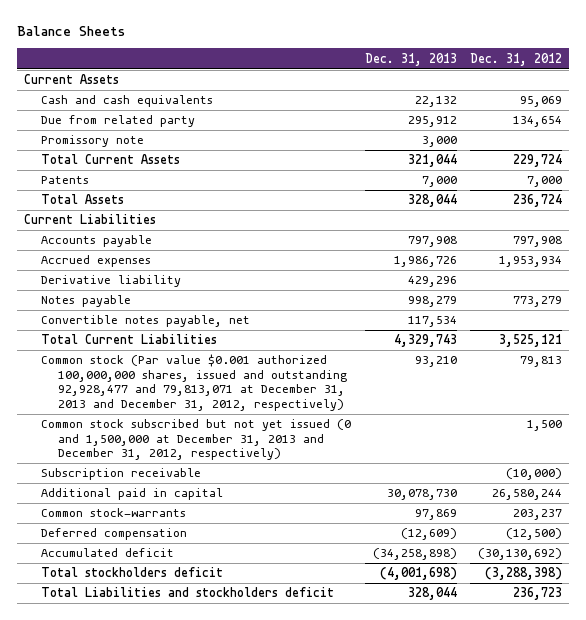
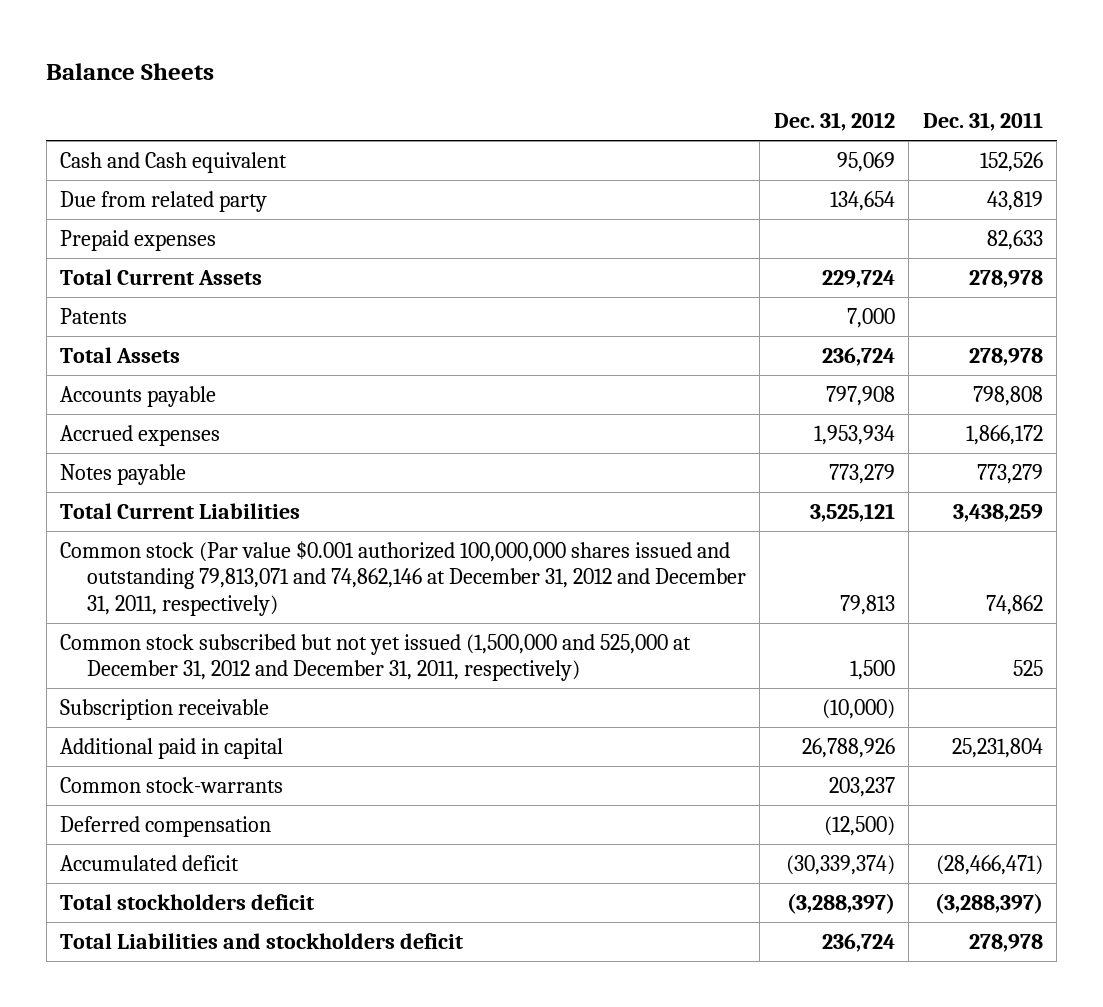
[364,52,457,66] Dec. 31, 2013 -> none
none -> [922,111,1043,131] Dec. 31, 2011
[23,74,119,85] Current Assets -> none
[40,95,213,108] Cash and cash equivalents -> [60,151,288,173] Cash and Cash equivalent
[40,135,144,148] Promissory note -> none
none -> [60,229,217,251] Prepaid expenses
[23,214,156,225] Current Liabilities -> none
[40,275,181,288] Derivative liability -> none
[40,315,250,328] Convertible notes payable, net -> none
[40,354,347,411] Common stock (Par value $0.001 authorized 100,000,000 shares, issued and outstanding 92,928,477 and 79,813,071 at December 31, 2013 and December 31, 2012, respectively) -> [60,540,746,616] Common stock (Par value $0.001 authorized 100,000,000 shares issued and outstanding 79,813,071 and 74,862,146 at December 31, 2012 and December 31, 2011, respectively)
[40,419,351,461] Common stock subscribed but not yet issued (0 and 1,500,000 at December 31, 2013 and December 31, 2012, respectively) -> [60,633,692,682] Common stock subscribed but not yet issued (1,500,000 and 525,000 at December 31, 2012 and December 31, 2011, respectively)
[492,489,563,501] 26,580,244 -> [801,737,895,758] 26,788,926
[478,548,563,561] (30,130,692) -> [785,854,895,875] (30,339,374)
[485,567,563,581] (3,288,398) -> [786,892,895,914] (3,288,397)
[513,587,563,601] 236,723 -> [821,932,895,952] 236,724

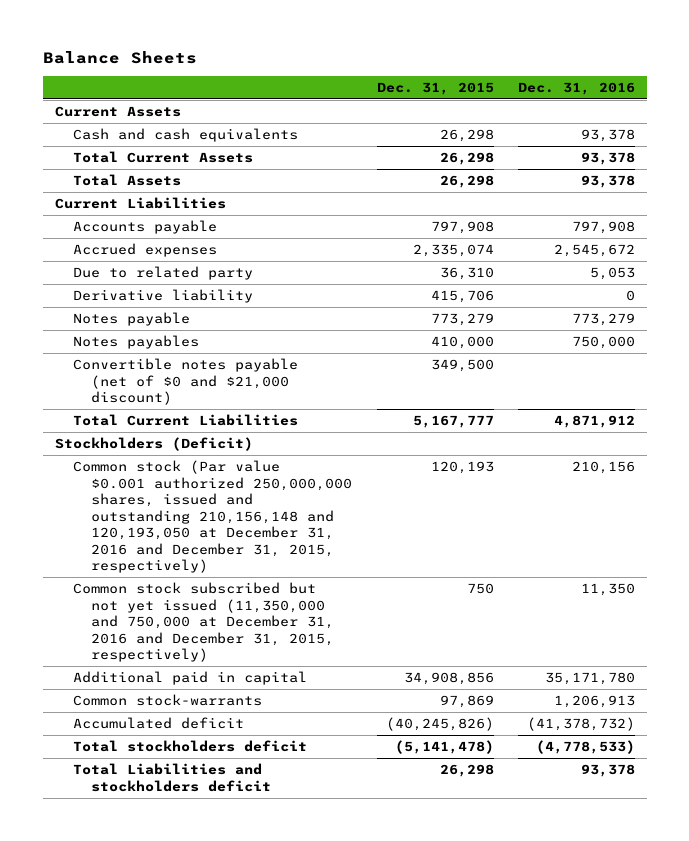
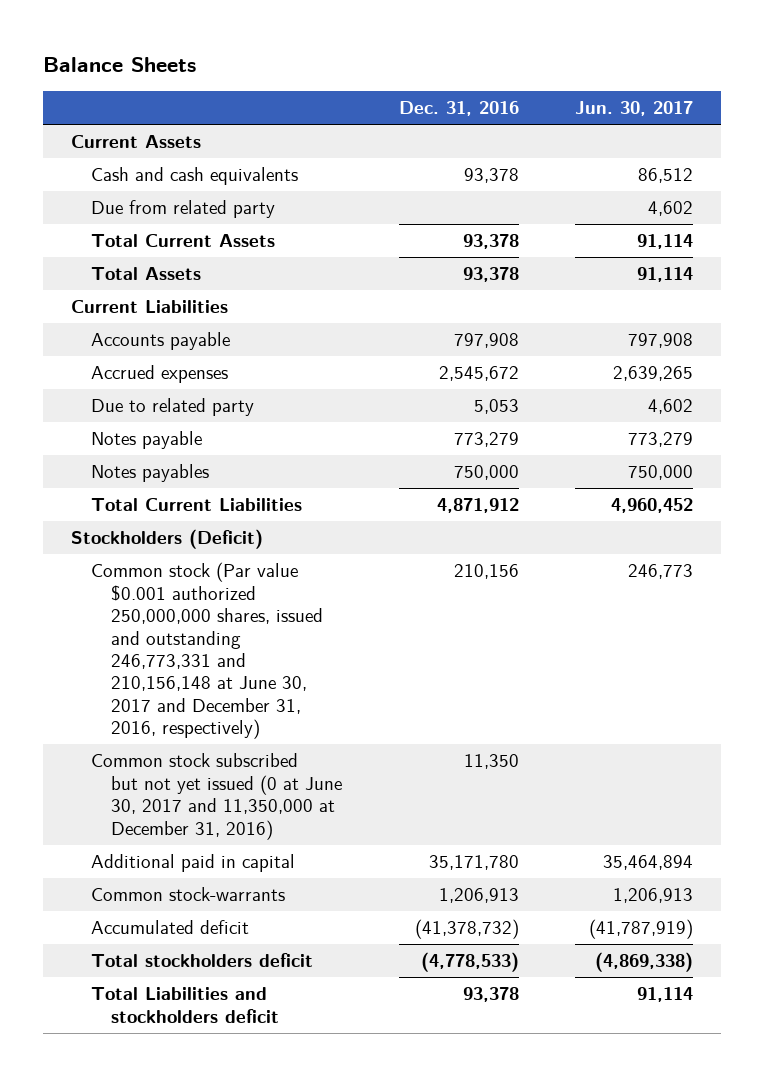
[376,81,494,95] Dec. 31, 2015 -> none
none -> [574,101,693,117] Jun. 30, 2017
none -> [91,200,276,219] Due from related party
[73,289,254,304] Derivative liability -> none
[73,358,299,406] Convertible notes payable (net of $0 and $21,000 discount) -> none
[73,460,353,574] Common stock (Par value $0.001 authorized 250,000,000 shares, issued and outstanding 210,156,148 and 120,193,050 at December 31, 2016 and December 31, 2015, respectively) -> [91,562,324,740] Common stock (Par value $0.001 authorized 250,000,000 shares, issued and outstanding 246,773,331 and 210,156,148 at June 30, 2017 and December 31, 2016, respectively)
[73,582,335,663] Common stock subscribed but not yet issued (11,350,000 and 750,000 at December 31, 2016 and December 31, 2015, respectively) -> [91,753,343,840] Common stock subscribed but not yet issued (0 at June 30, 2017 and 11,350,000 at December 31, 2016)

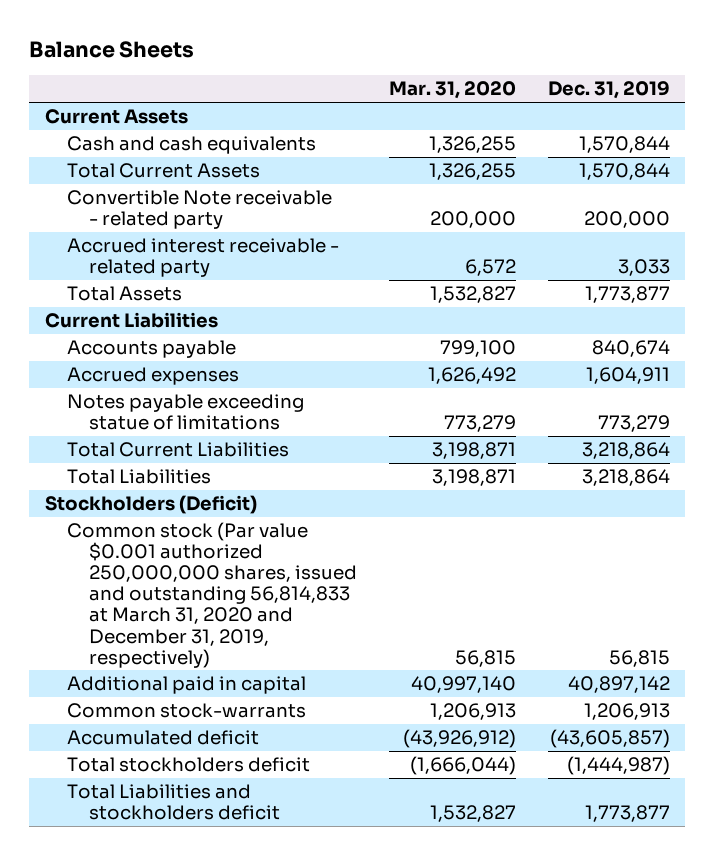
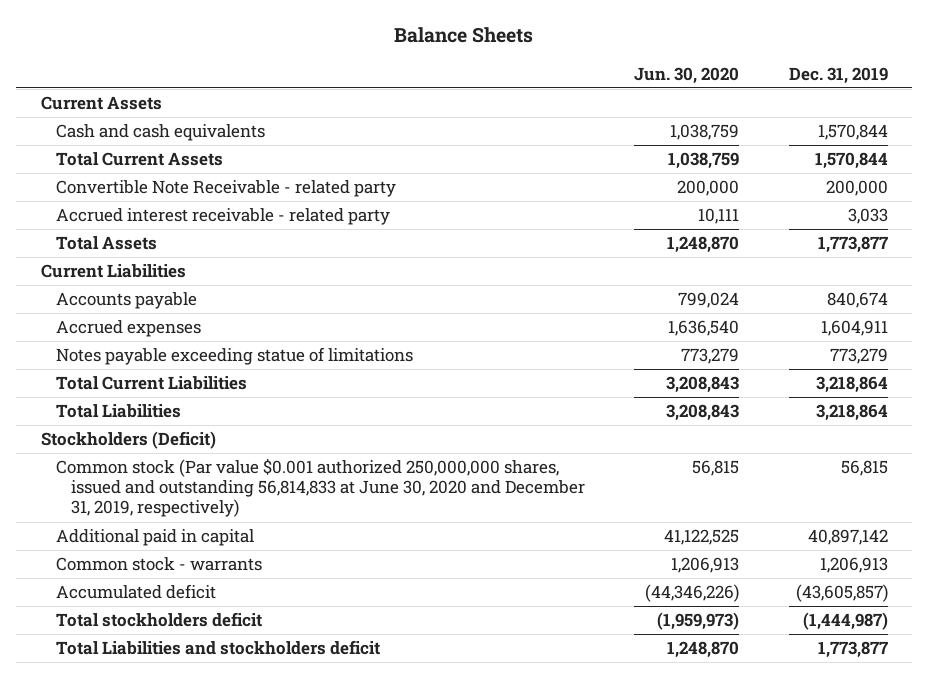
[388,81,516,100] Mar. 31, 2020 -> none
none -> [634,66,740,84] Jun. 30, 2020
[66,190,332,230] Convertible Note receivable - related party -> [55,180,396,198] Convertible Note Receivable - related party
[66,522,358,668] Common stock (Par value $0.001 authorized 250,000,000 shares, issued and outstanding 56,814,833 at March 31, 2020 and December 31, 2019, respectively) -> [55,458,585,518] Common stock (Par value $0.001 authorized 250,000,000 shares, issued and outstanding 56,814,833 at June 30, 2020 and December 31, 2019, respectively)
[66,703,306,719] Common stock-warrants -> [55,557,262,572] Common stock - warrants

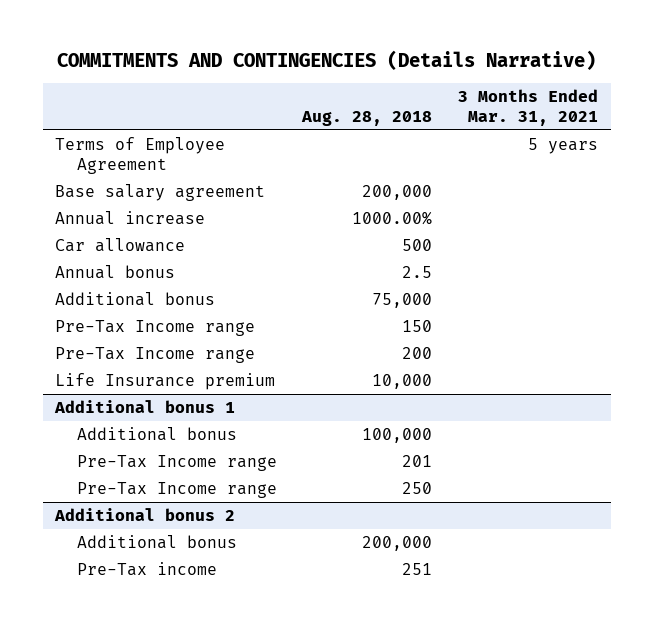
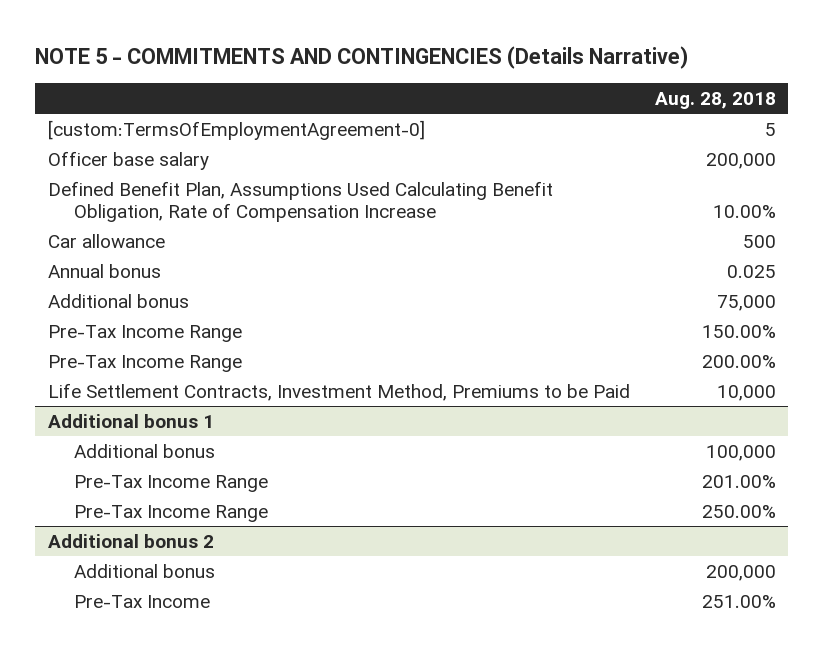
[56,50,596,71] COMMITMENTS AND CONTINGENCIES (Details Narrative) -> [35,46,689,70] NOTE 5 - COMMITMENTS AND CONTINGENCIES (Details Narrative)
[458,89,599,126] 3 Months Ended Mar. 31, 2021 -> none
[55,136,226,174] Terms of Employee Agreement -> none
[55,210,206,225] Annual increase -> none
none -> [47,119,425,140] [custom:TermsOfEmploymentAgreement-0]
[55,183,266,201] Base salary agreement -> [47,150,209,170] Officer base salary
none -> [47,180,553,222] Defined Benefit Plan, Assumptions Used Calculating Benefit Obligation, Rate of Compensation Increase
[402,265,433,278] 2.5 -> [726,264,776,278] 0.025
[55,319,256,336] Pre-Tax Income range -> [47,324,242,342] Pre-Tax Income Range
[402,319,433,332] 150 -> [701,324,776,338] 150.00%
[55,346,256,363] Pre-Tax Income range -> [47,354,242,372] Pre-Tax Income Range
[402,346,433,359] 200 -> [701,354,776,368] 200.00%
[55,372,276,390] Life Insurance premium -> [47,382,630,401] Life Settlement Contracts, Investment Method, Premiums to be Paid
[76,454,277,471] Pre-Tax Income range -> [73,474,268,492] Pre-Tax Income Range
[402,454,433,467] 201 -> [701,474,776,488] 201.00%
[76,481,277,498] Pre-Tax Income range -> [73,504,268,522] Pre-Tax Income Range
[402,481,433,494] 250 -> [701,504,776,518] 250.00%
[76,561,217,576] Pre-Tax income -> [73,594,210,608] Pre-Tax Income
[402,562,433,575] 251 -> [701,594,776,608] 251.00%

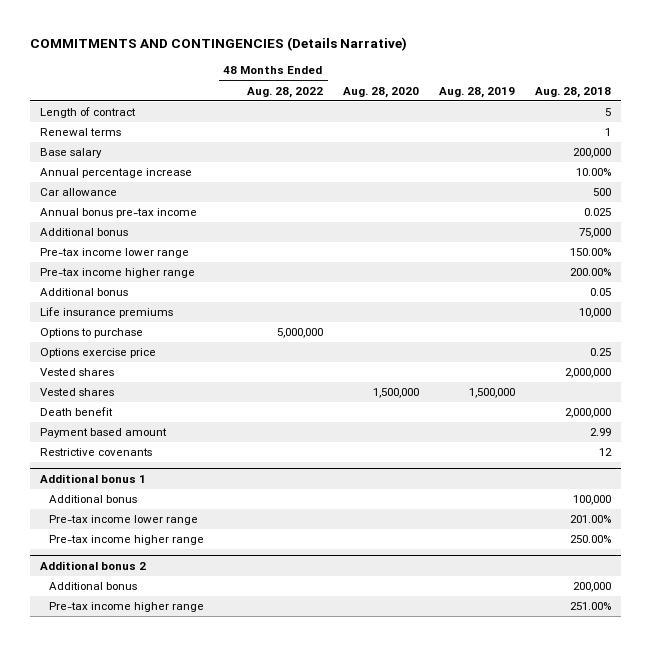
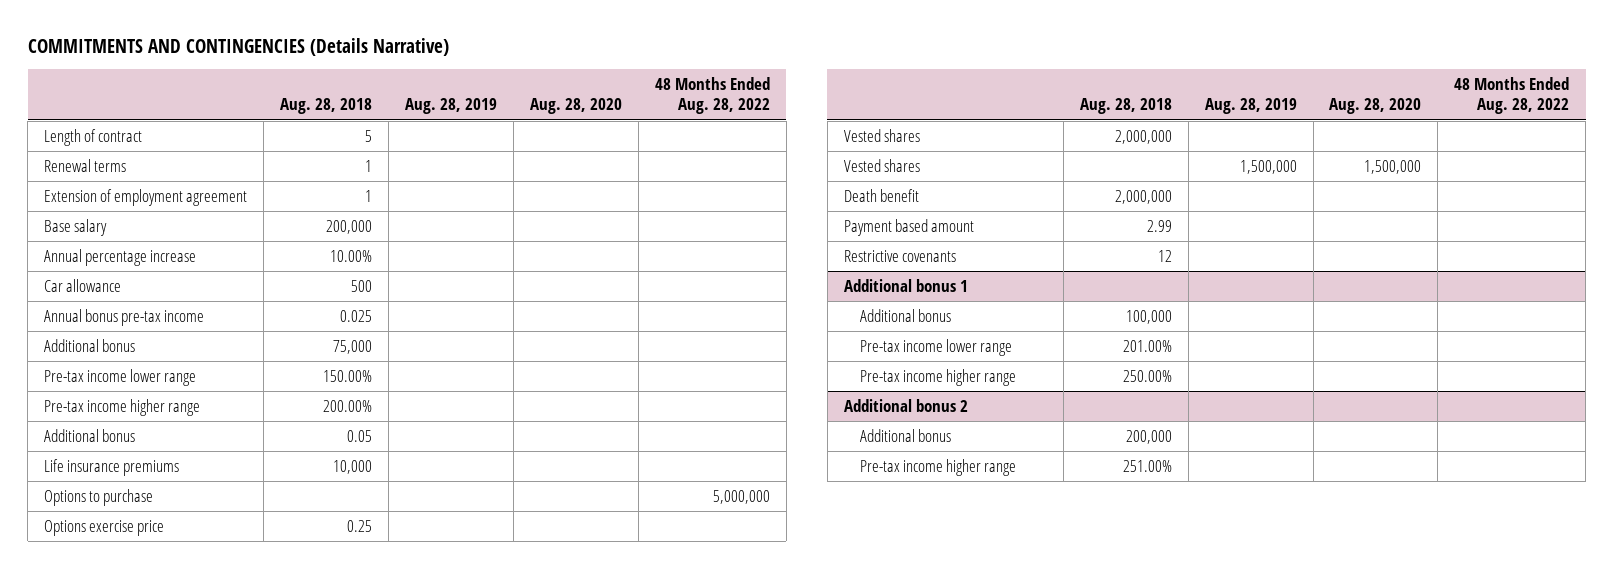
none -> [44,188,248,206] Extension of employment agreement

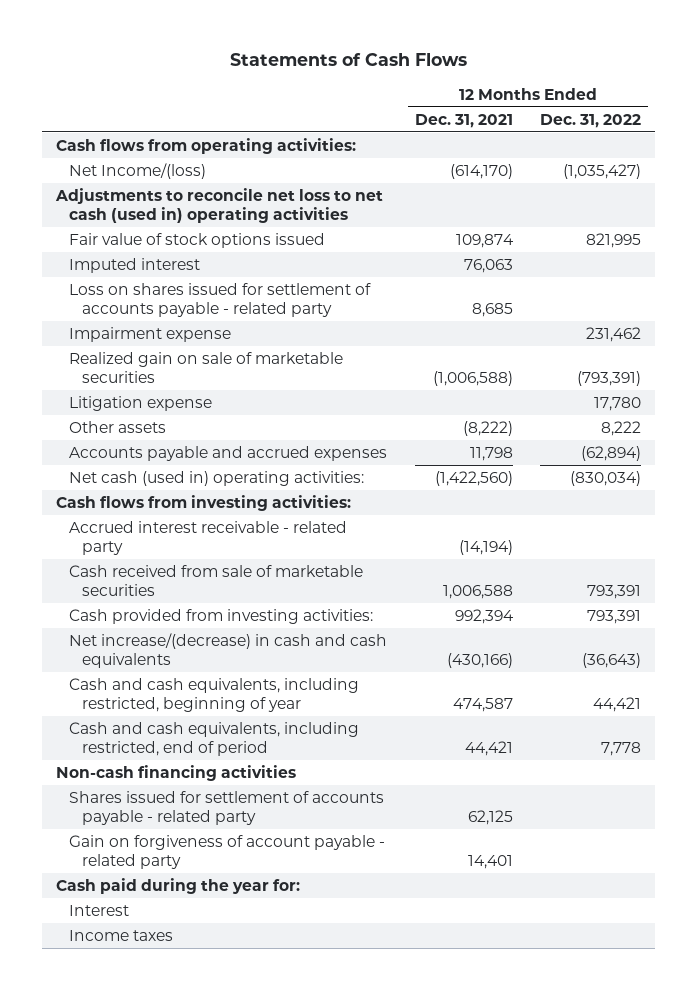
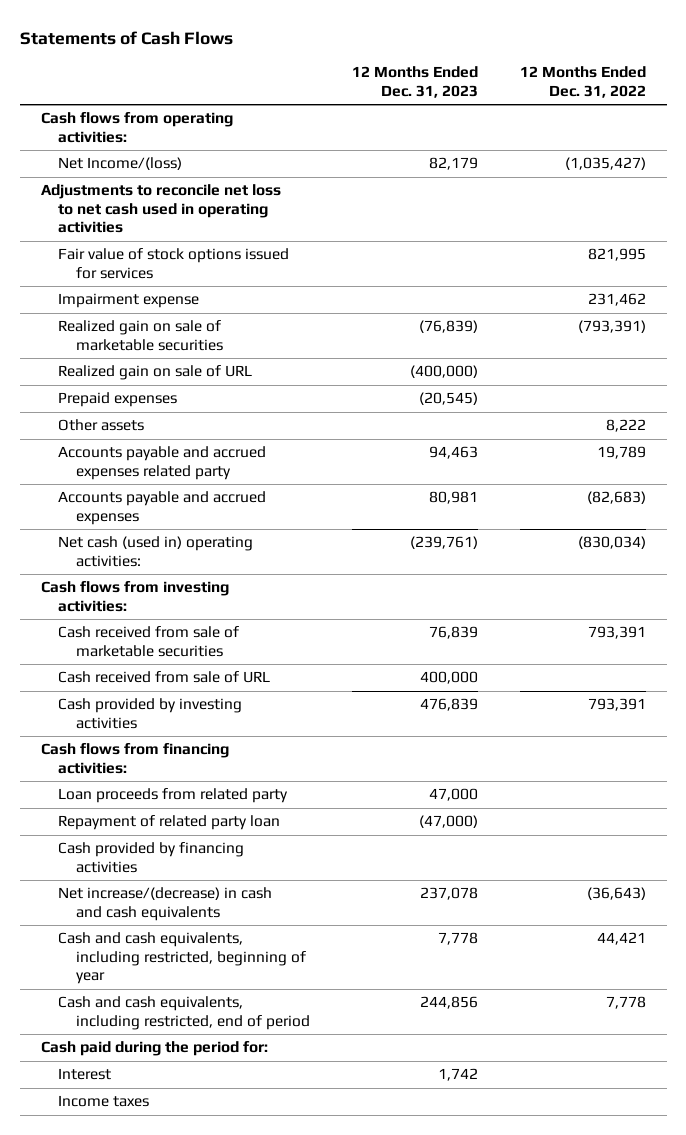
[414,113,513,128] Dec. 31, 2021 -> none
none -> [351,66,478,98] 12 Months Ended Dec. 31, 2023
[68,257,200,273] Imputed interest -> none
[68,282,371,318] Loss on shares issued for settlement of accounts payable - related party -> none
[55,187,384,224] Adjustments to reconcile net loss to net cash (used in) operating activities -> [40,184,281,234] Adjustments to reconcile net loss to net cash used in operating activities
[68,232,325,248] Fair value of stock options issued -> [58,248,290,279] Fair value of stock options issued for services
[68,395,212,411] Litigation expense -> none
none -> [58,365,253,381] Realized gain on sale of URL
none -> [58,392,178,408] Prepaid expenses
none -> [58,446,267,480] Accounts payable and accrued expenses related party
[581,445,642,461] (62,894) -> [586,491,646,505] (82,683)
[68,520,347,556] Accrued interest receivable - related party -> none
none -> [58,671,271,684] Cash received from sale of URL
[68,608,373,624] Cash provided from investing activities: -> [58,698,243,729] Cash provided by investing activities
none -> [40,743,229,774] Cash flows from financing activities:
none -> [58,788,289,804] Loan proceeds from related party
none -> [58,815,281,831] Repayment of related party loan
none -> [58,842,245,873] Cash provided by financing activities
[56,764,297,781] Non-cash financing activities -> none
[68,790,384,826] Shares issued for settlement of accounts payable - related party -> none
[68,834,385,870] Gain on forgiveness of account payable - related party -> none
[56,877,301,894] Cash paid during the year for: -> [40,1041,268,1057] Cash paid during the period for:

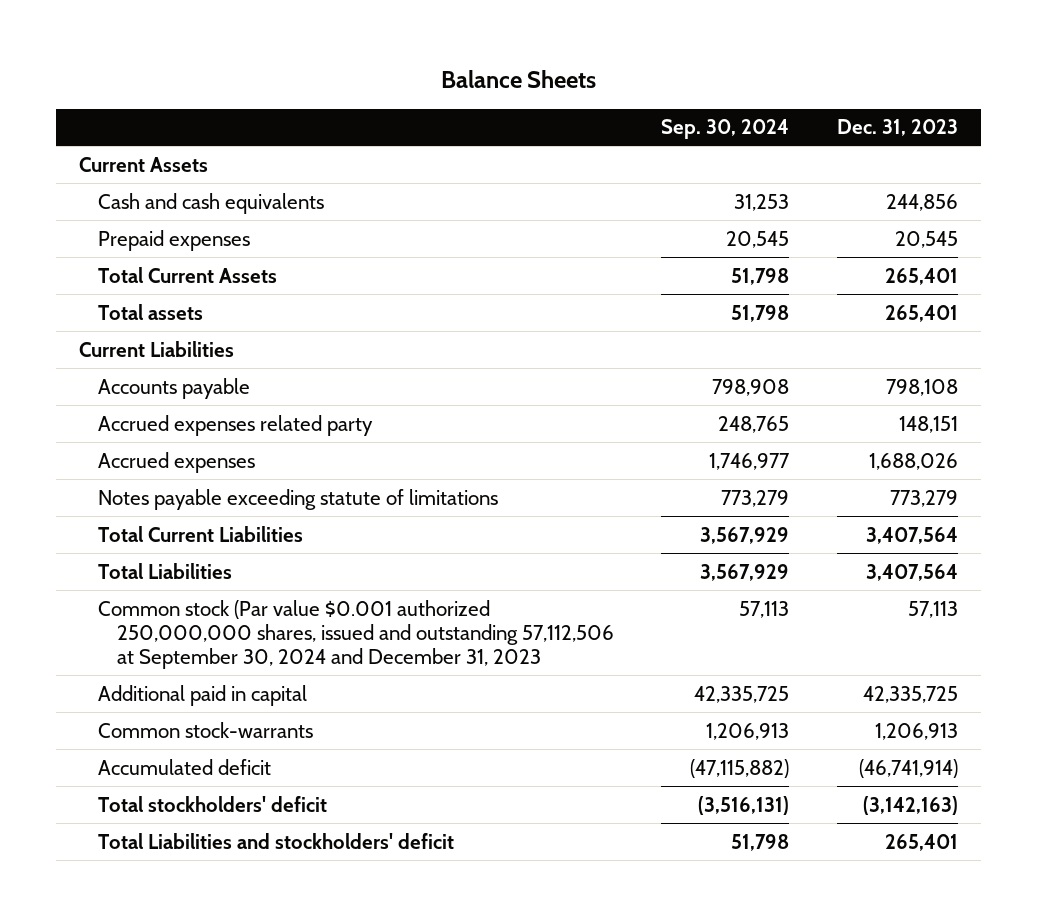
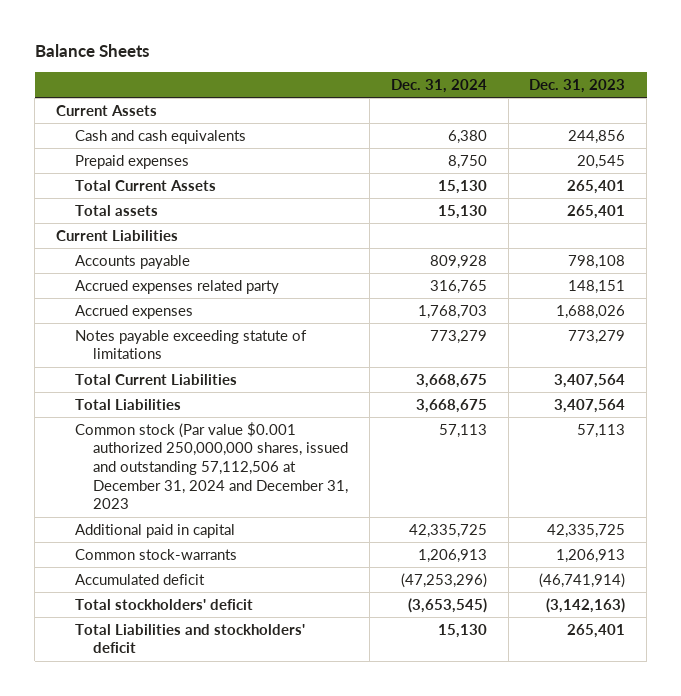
[661,119,790,140] Sep. 30, 2024 -> none
none -> [390,78,487,93] Dec. 31, 2024
[98,599,614,669] Common stock (Par value $0.001 authorized 250,000,000 shares, issued and outstanding 57,112,506 at September 30, 2024 and December 31, 2023 -> [74,421,348,510] Common stock (Par value $0.001 authorized 250,000,000 shares, issued and outstanding 57,112,506 at December 31, 2024 and December 31, 2023

